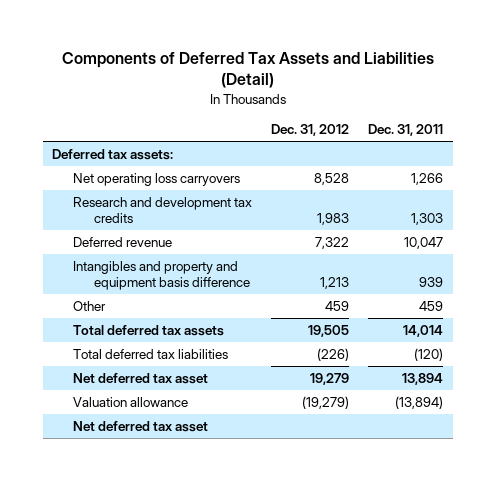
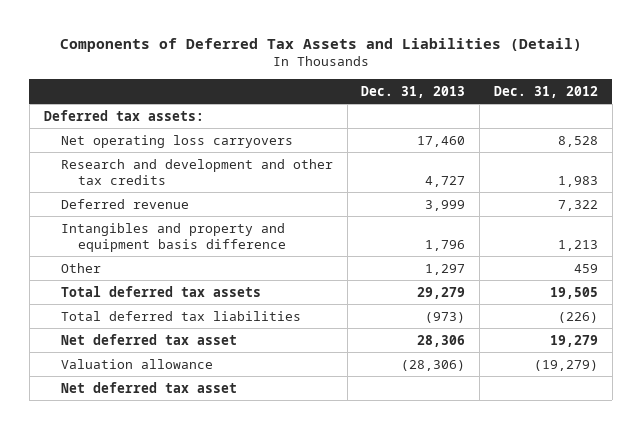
[368,124,444,137] Dec. 31, 2011 -> none
none -> [361,85,466,98] Dec. 31, 2013
[73,197,253,224] Research and development tax credits -> [60,158,333,185] Research and development and other tax credits

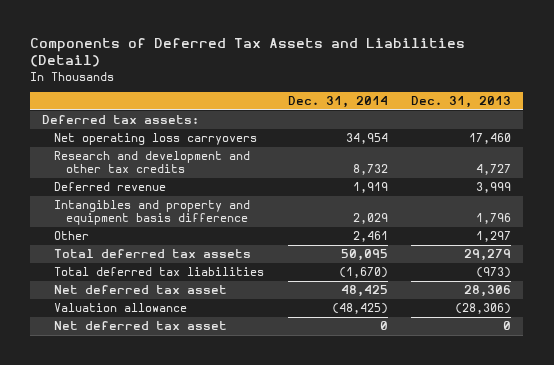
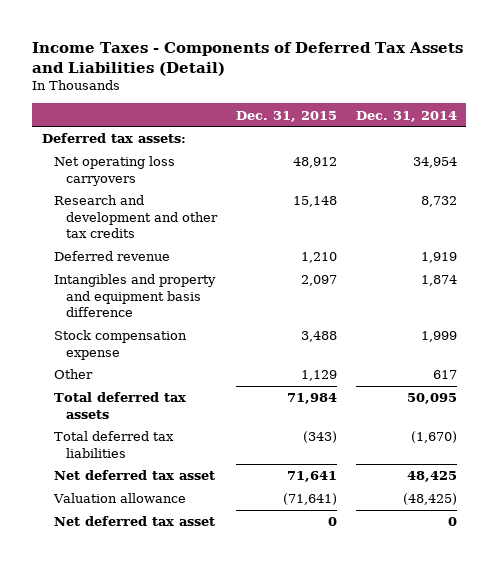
[30,37,466,68] Components of Deferred Tax Assets and Liabilities (Detail) -> [32,41,464,76] Income Taxes - Components of Deferred Tax Assets and Liabilities (Detail)
[411,96,512,109] Dec. 31, 2013 -> none
none -> [235,110,337,122] Dec. 31, 2015
[352,213,388,225] 2,029 -> [420,275,457,287] 1,874
none -> [53,330,187,360] Stock compensation expense
[352,231,388,243] 2,461 -> [432,370,457,380] 617

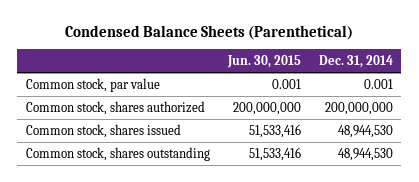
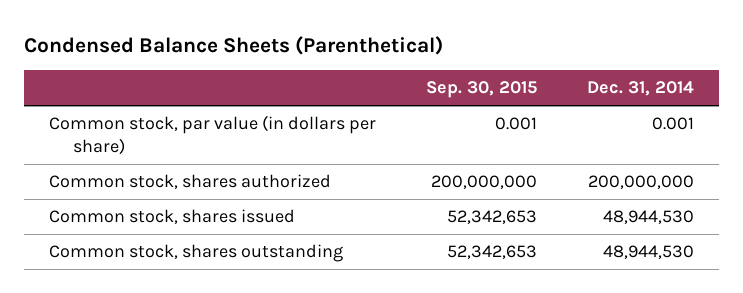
[226,54,301,68] Jun. 30, 2015 -> none
none -> [425,81,537,99] Sep. 30, 2015
[26,77,161,92] Common stock, par value -> [48,115,376,156] Common stock, par value (in dollars per share)

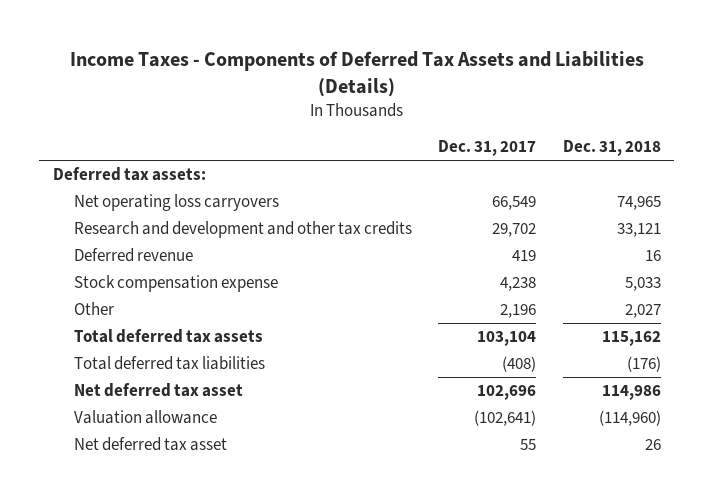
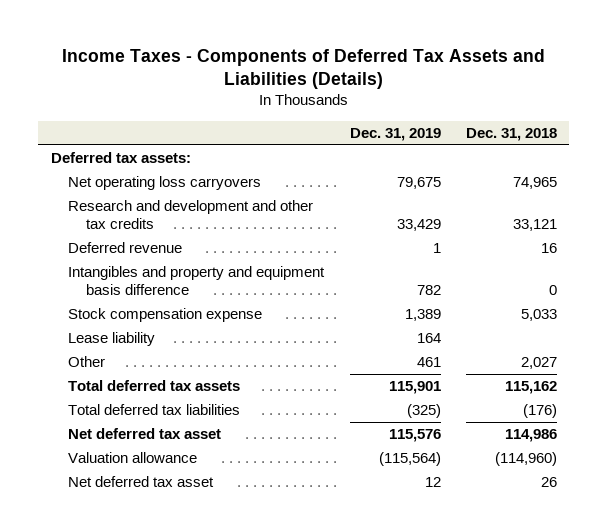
[438,140,537,157] Dec. 31, 2017 -> none
none -> [349,127,441,141] Dec. 31, 2019
none -> [68,266,326,296] Intangibles and property and equipment basis difference
none -> [68,332,156,347] Lease liability

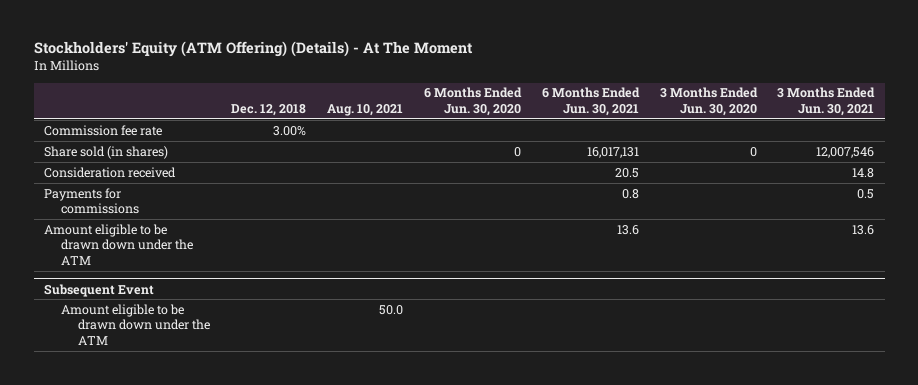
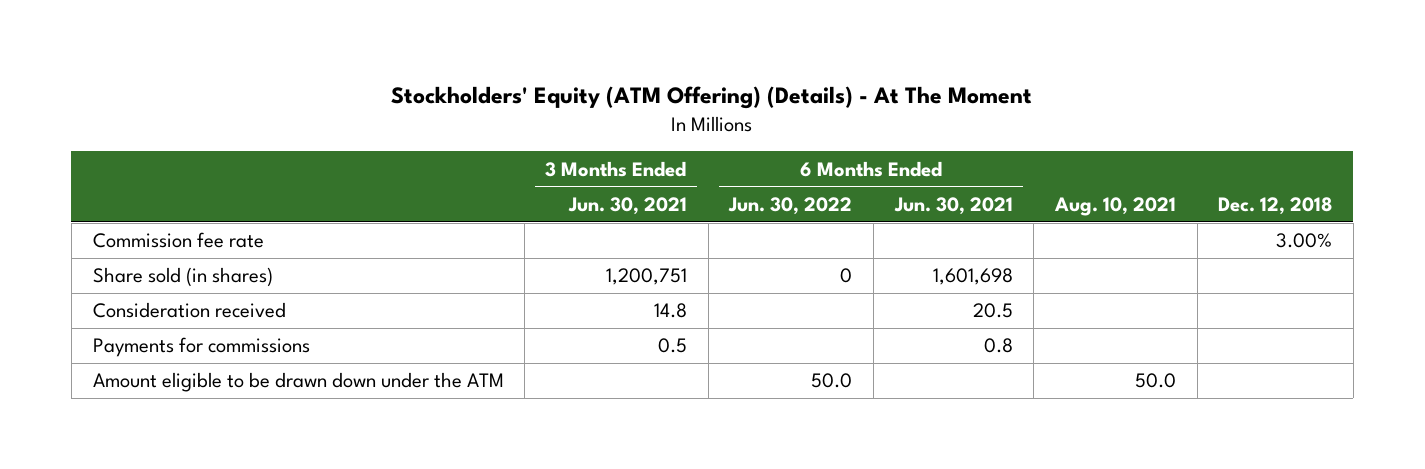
[423,87,522,116] 6 Months Ended Jun. 30, 2020 -> none
[659,87,758,116] 3 Months Ended Jun. 30, 2020 -> none
none -> [728,197,853,216] Jun. 30, 2022
[586,146,639,158] 16,017,131 -> [932,268,1013,286] 1,601,698
[816,146,875,158] 12,007,546 -> [605,268,687,286] 1,200,751
[44,223,193,265] Amount eligible to be drawn down under the ATM -> none
[44,283,155,297] Subsequent Event -> none

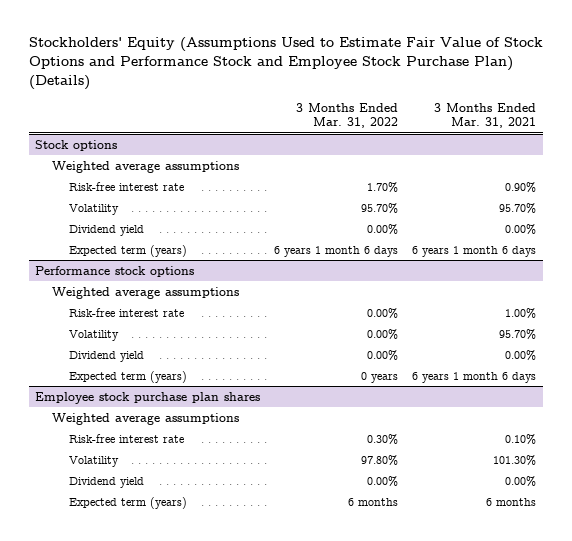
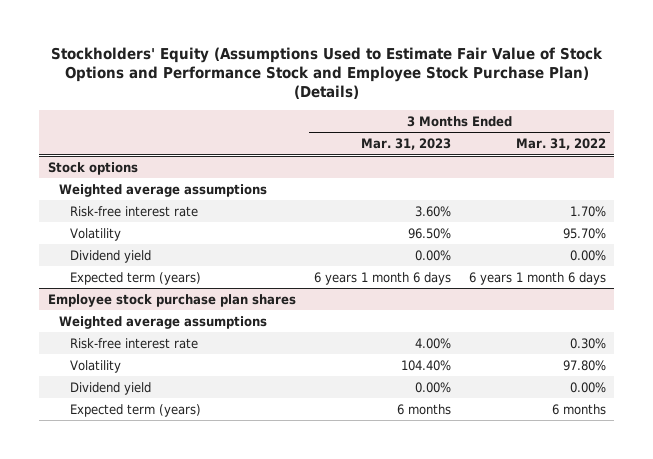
[434,102,537,129] 3 Months Ended Mar. 31, 2021 -> none
none -> [360,138,451,151] Mar. 31, 2023
[35,265,195,277] Performance stock options -> none
[52,286,240,299] Weighted average assumptions -> none
[69,307,185,317] Risk-free interest rate -> none
[69,329,120,341] Volatility -> none
[69,350,145,362] Dividend yield -> none
[69,370,188,383] Expected term (years) -> none

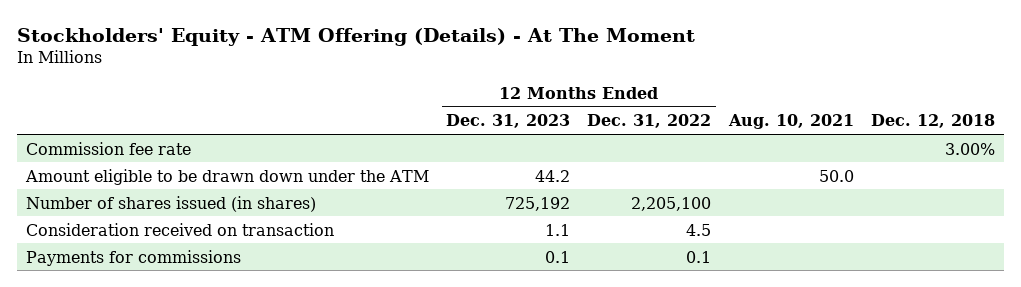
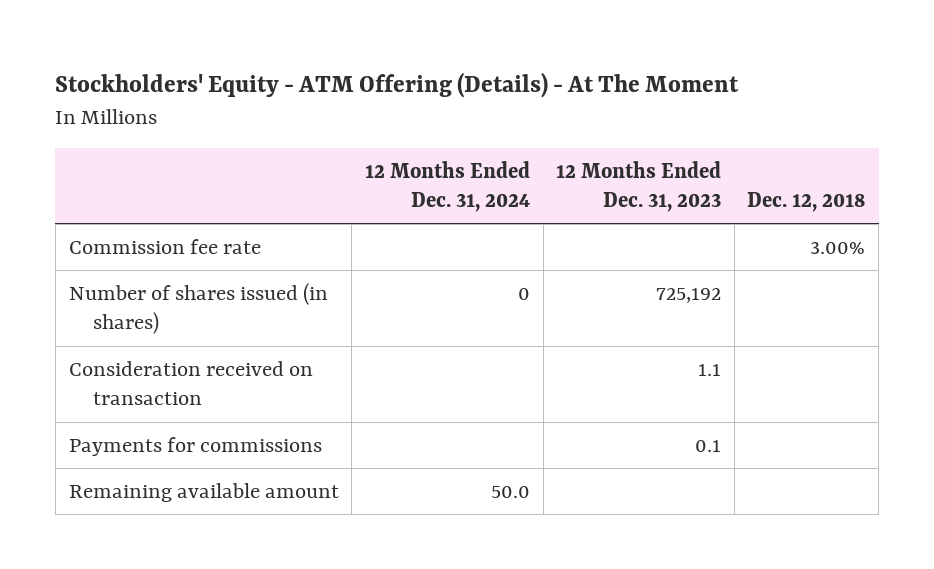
[587,114,712,129] Dec. 31, 2022 -> none
[727,114,854,130] Aug. 10, 2021 -> none
none -> [364,160,530,212] 12 Months Ended Dec. 31, 2024
[24,168,429,185] Amount eligible to be drawn down under the ATM -> none
none -> [68,482,339,502] Remaining available amount

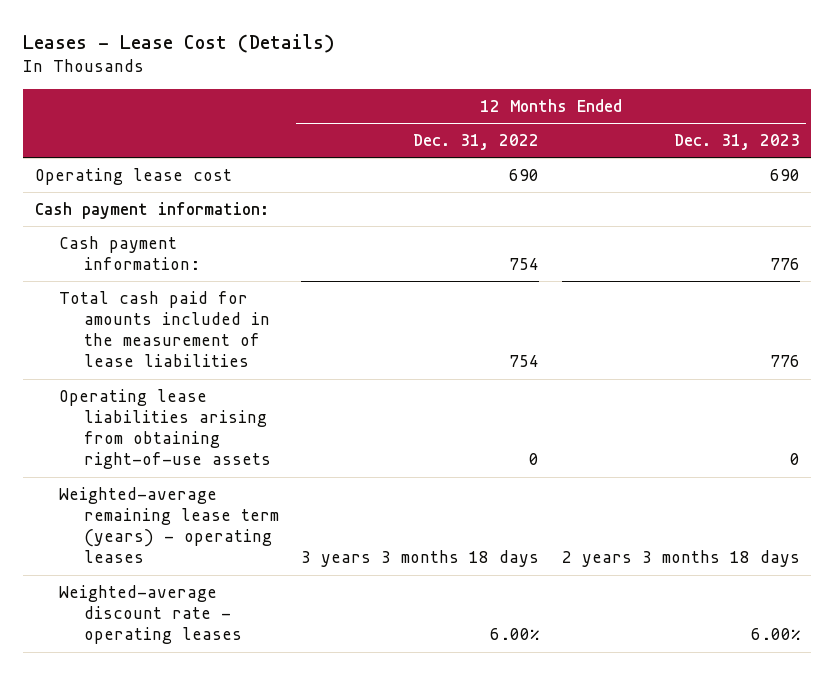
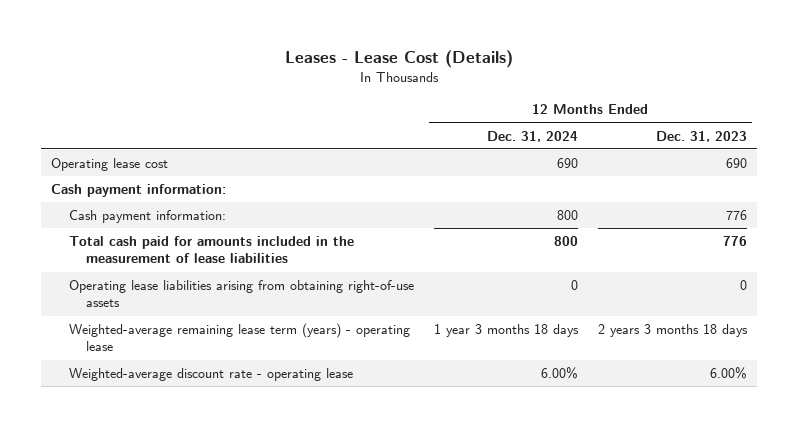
[413,133,540,150] Dec. 31, 2022 -> none
none -> [486,130,578,142] Dec. 31, 2024
[59,486,279,564] Weighted-average remaining lease term (years) - operating leases -> [68,323,410,352] Weighted-average remaining lease term (years) - operating lease
[59,584,242,645] Weighted-average discount rate - operating leases -> [68,368,353,382] Weighted-average discount rate - operating lease

